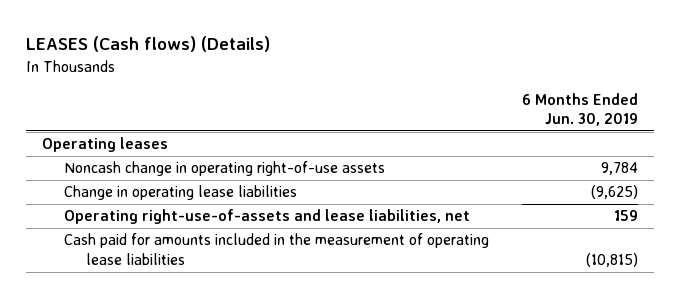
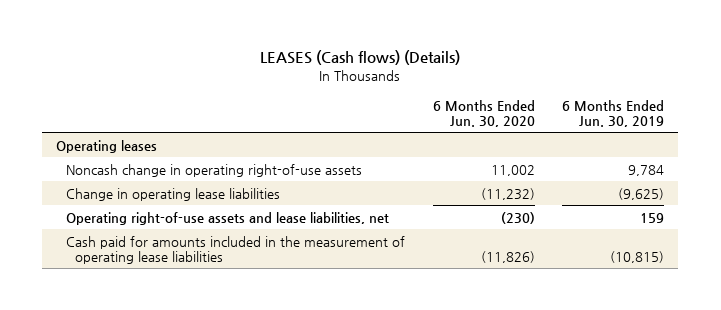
none -> [432,99,535,127] 6 Months Ended Jun. 30, 2020
[64,209,471,225] Operating right-use-of-assets and lease liabilities, net -> [65,211,389,225] Operating right-of-use assets and lease liabilities, net

